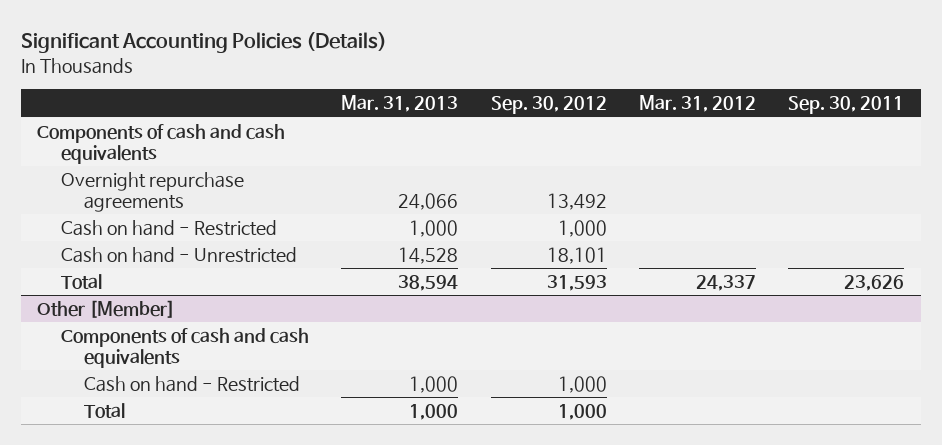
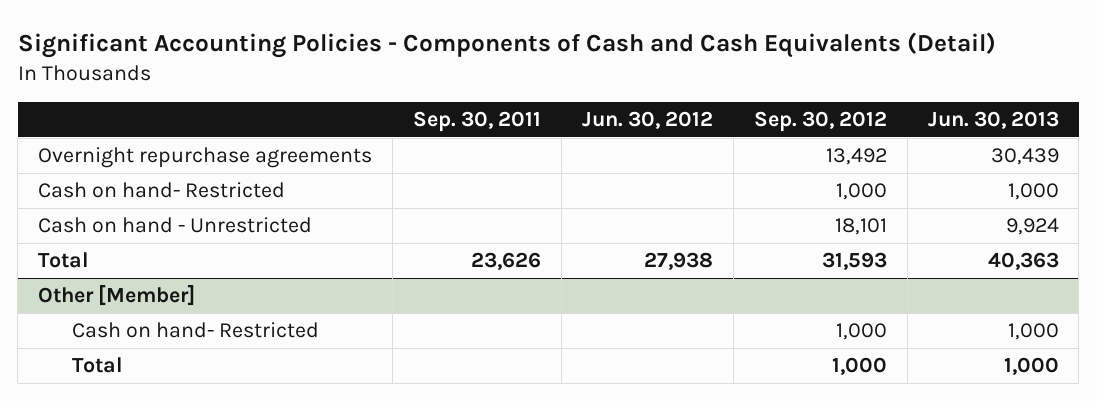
[21,32,388,54] Significant Accounting Policies (Details) -> [17,32,996,59] Significant Accounting Policies - Components of Cash and Cash Equivalents (Detail)
[341,95,459,113] Mar. 31, 2013 -> none
[639,95,757,113] Mar. 31, 2012 -> none
none -> [581,111,713,130] Jun. 30, 2012
none -> [927,111,1059,130] Jun. 30, 2013
[37,123,286,164] Components of cash and cash equivalents -> none
[60,219,277,236] Cash on hand - Restricted -> [38,182,286,199] Cash on hand- Restricted
[60,327,309,368] Components of cash and cash equivalents -> none
[83,375,300,392] Cash on hand - Restricted -> [72,322,320,339] Cash on hand- Restricted

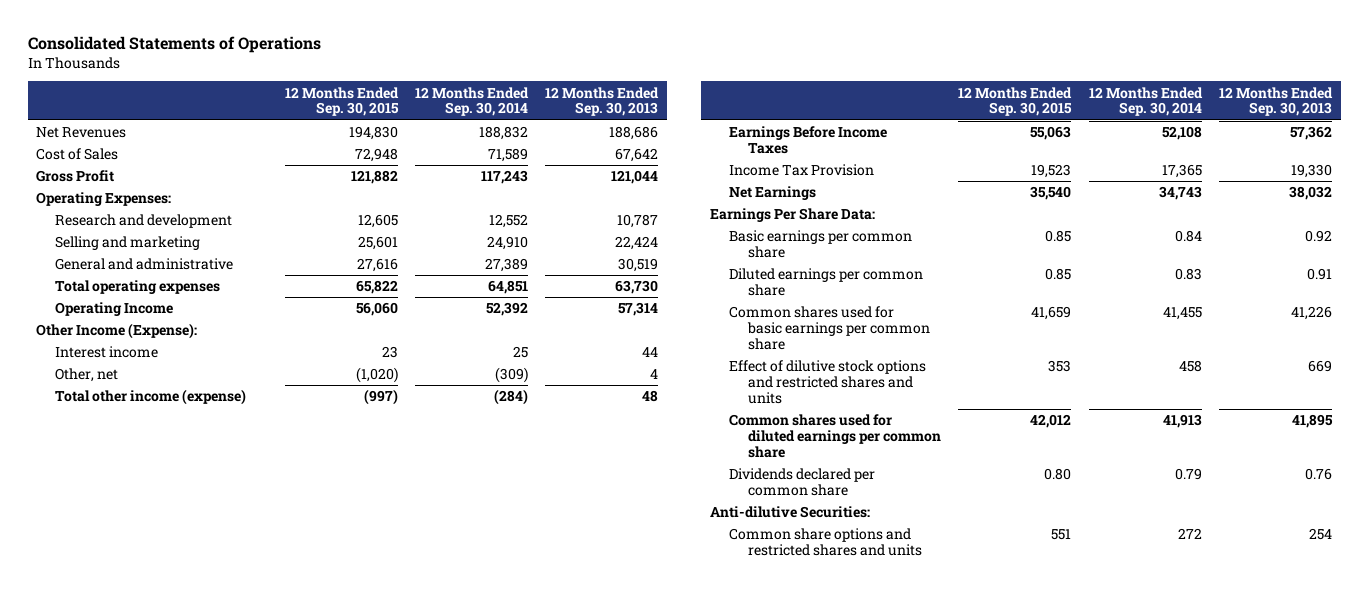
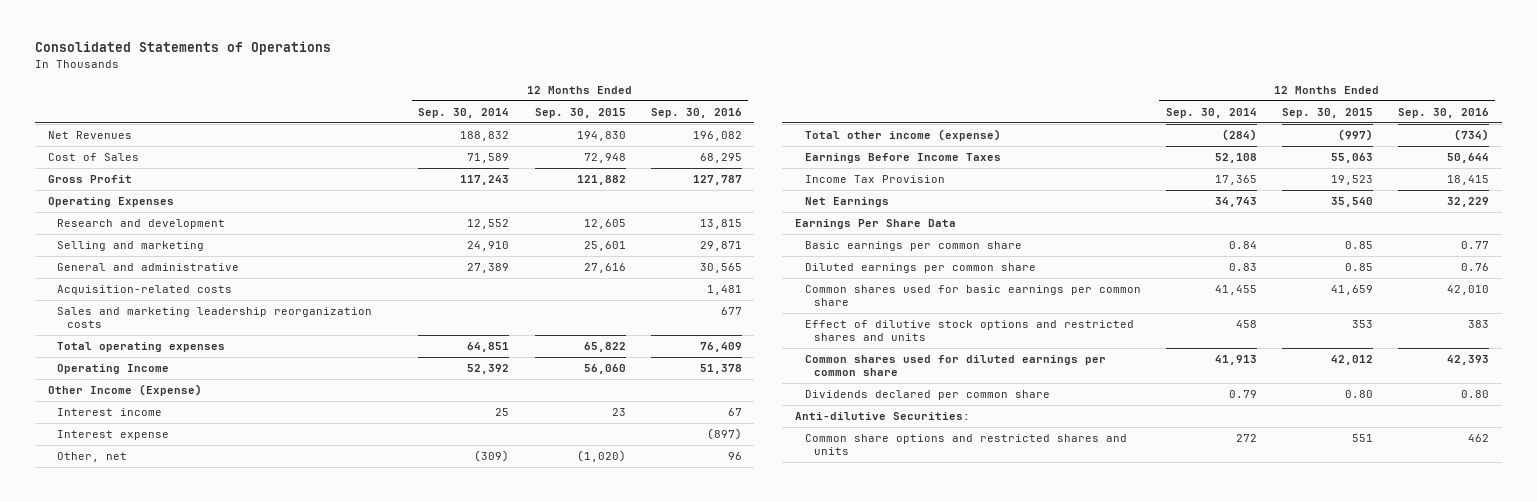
[545,86,660,117] 12 Months Ended Sep. 30, 2013 -> none
none -> [650,107,742,118] Sep. 30, 2016
[36,192,172,207] Operating Expenses: -> [47,197,174,208] Operating Expenses
none -> [57,285,233,296] Acquisition-related costs
none -> [57,307,373,329] Sales and marketing leadership reorganization costs
[36,323,198,340] Other Income (Expense): -> [47,384,202,397] Other Income (Expense)
none -> [57,430,170,441] Interest expense
[710,208,876,223] Earnings Per Share Data: -> [794,219,956,230] Earnings Per Share Data

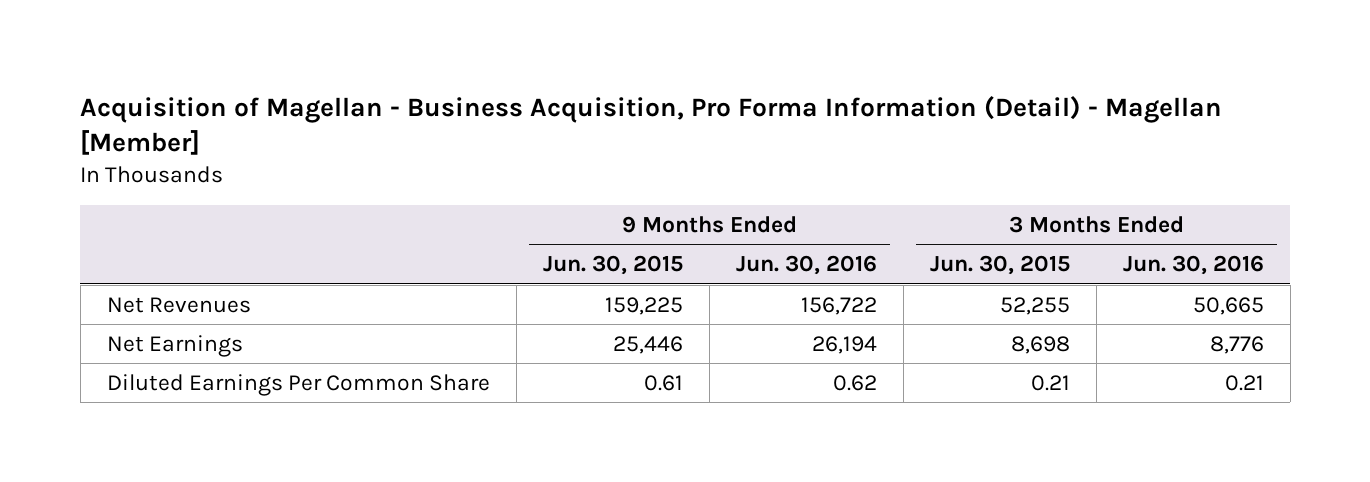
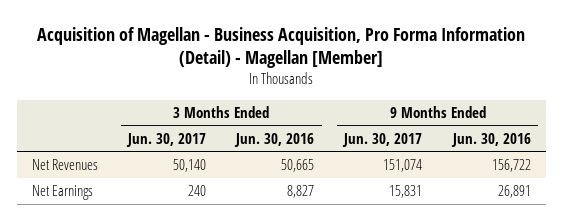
[542,255,683,276] Jun. 30, 2015 -> none
[929,255,1070,276] Jun. 30, 2015 -> none
none -> [126,132,207,147] Jun. 30, 2017
none -> [342,132,423,147] Jun. 30, 2017
[106,373,490,396] Diluted Earnings Per Common Share -> none
[811,335,877,354] 26,194 -> [497,185,531,199] 26,891
[1209,335,1264,354] 8,776 -> [287,185,315,199] 8,827

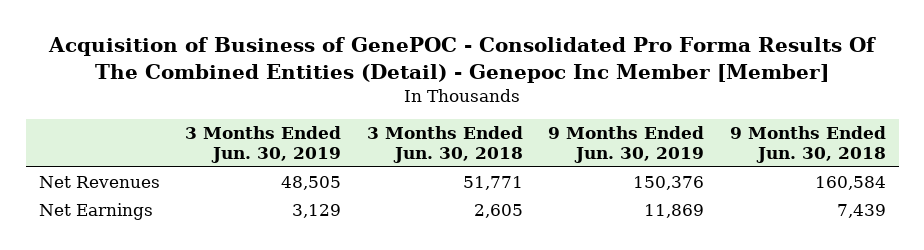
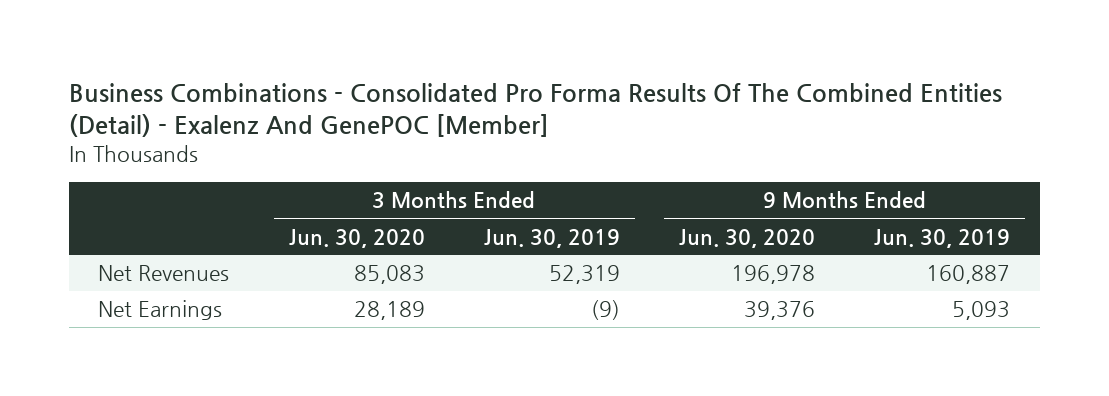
[48,37,877,83] Acquisition of Business of GenePOC - Consolidated Pro Forma Results Of The Combined Entities (Detail) - Genepoc Inc Member [Member] -> [68,82,1002,138] Business Combinations - Consolidated Pro Forma Results Of The Combined Entities (Detail) - Exalenz And GenePOC [Member]
[366,125,523,164] 3 Months Ended Jun. 30, 2018 -> none
[729,125,886,164] 9 Months Ended Jun. 30, 2018 -> none
none -> [288,228,425,248] Jun. 30, 2020
none -> [679,228,816,248] Jun. 30, 2020
[281,175,342,190] 48,505 -> [548,265,620,285] 52,319
[633,175,705,190] 150,376 -> [926,265,1011,285] 160,887
[292,203,342,218] 3,129 -> [590,300,620,321] (9)
[644,203,705,218] 11,869 -> [952,301,1011,321] 5,093

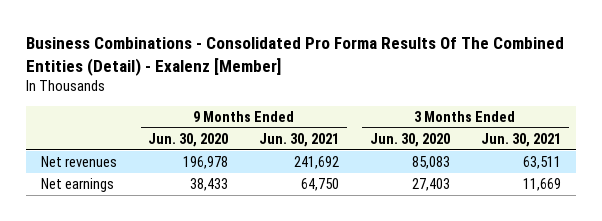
[68,82,1002,138] Business Combinations - Consolidated Pro Forma Results Of The Combined Entities (Detail) - Exalenz And GenePOC [Member] -> [25,36,564,76] Business Combinations - Consolidated Pro Forma Results Of The Combined Entities (Detail) - Exalenz [Member]
[483,228,620,248] Jun. 30, 2019 -> none
[874,228,1011,248] Jun. 30, 2019 -> none
none -> [259,133,340,148] Jun. 30, 2021
none -> [480,133,561,148] Jun. 30, 2021
[98,265,230,282] Net Revenues -> [41,156,118,168] Net revenues
[98,300,223,321] Net Earnings -> [41,178,115,193] Net earnings
[353,301,425,321] 28,189 -> [411,178,450,192] 27,403
[744,301,816,321] 39,376 -> [190,178,229,192] 38,433

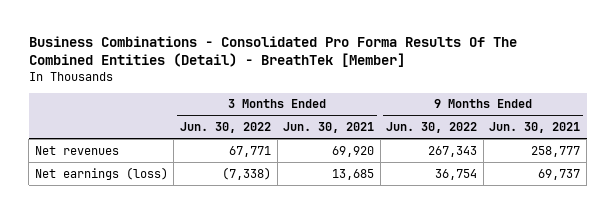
[25,36,564,76] Business Combinations - Consolidated Pro Forma Results Of The Combined Entities (Detail) - Exalenz [Member] -> [28,36,517,68] Business Combinations - Consolidated Pro Forma Results Of The Combined Entities (Detail) - BreathTek [Member]
[148,133,229,148] Jun. 30, 2020 -> none
[369,133,450,148] Jun. 30, 2020 -> none
none -> [180,122,272,134] Jun. 30, 2022
none -> [386,122,478,134] Jun. 30, 2022
[294,156,340,170] 241,692 -> [531,145,581,157] 258,777
[522,156,561,170] 63,511 -> [332,145,375,157] 69,920
[41,178,115,193] Net earnings -> [34,166,168,180] Net earnings (loss)
[301,178,340,192] 64,750 -> [538,168,581,180] 69,737
[522,178,561,192] 11,669 -> [332,168,375,180] 13,685

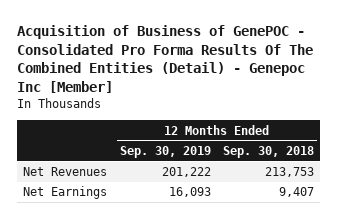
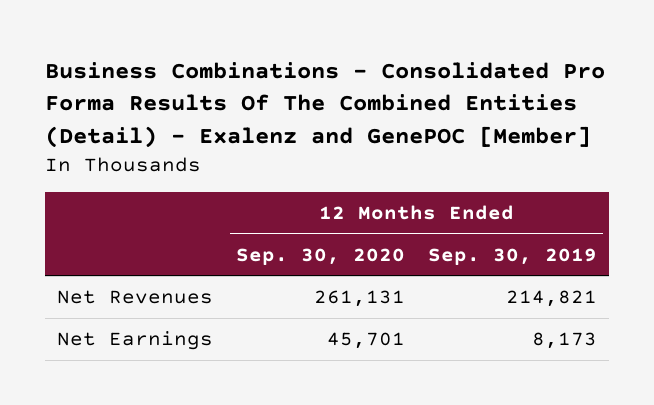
[17,25,314,94] Acquisition of Business of GenePOC - Consolidated Pro Forma Results Of The Combined Entities (Detail) - Genepoc Inc [Member] -> [45,61,606,148] Business Combinations - Consolidated Pro Forma Results Of The Combined Entities (Detail) - Exalenz and GenePOC [Member]
[222,146,314,159] Sep. 30, 2018 -> none
none -> [236,247,406,265] Sep. 30, 2020
[161,167,211,178] 201,222 -> [506,290,598,308] 214,821
[168,187,211,198] 16,093 -> [532,332,598,350] 8,173

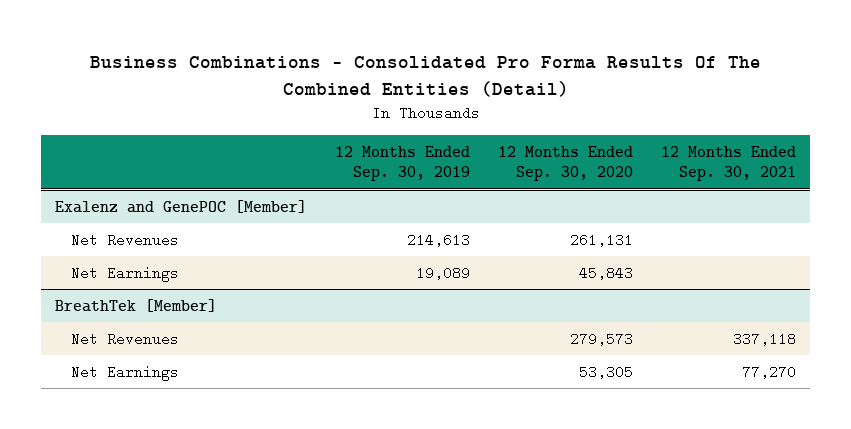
[45,61,606,148] Business Combinations - Consolidated Pro Forma Results Of The Combined Entities (Detail) - Exalenz and GenePOC [Member] -> [89,55,761,97] Business Combinations - Consolidated Pro Forma Results Of The Combined Entities (Detail)
none -> [660,145,796,182] 12 Months Ended Sep. 30, 2021
none -> [55,199,308,213] Exalenz and GenePOC [Member]
[506,290,598,308] 214,821 -> [407,232,471,247] 214,613
[327,332,406,350] 45,701 -> [579,265,634,280] 45,843
[532,332,598,350] 8,173 -> [416,265,471,280] 19,089
none -> [55,298,218,312] BreathTek [Member]
none -> [70,331,179,346] Net Revenues
none -> [70,364,179,381] Net Earnings

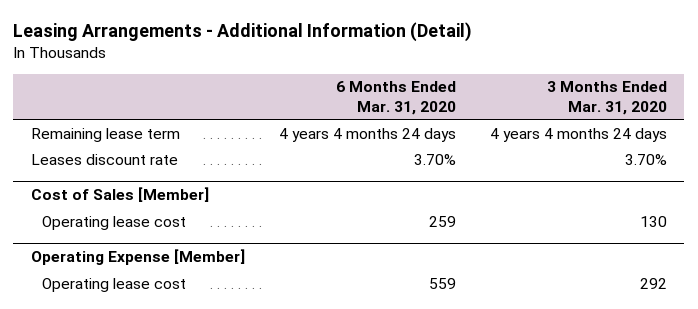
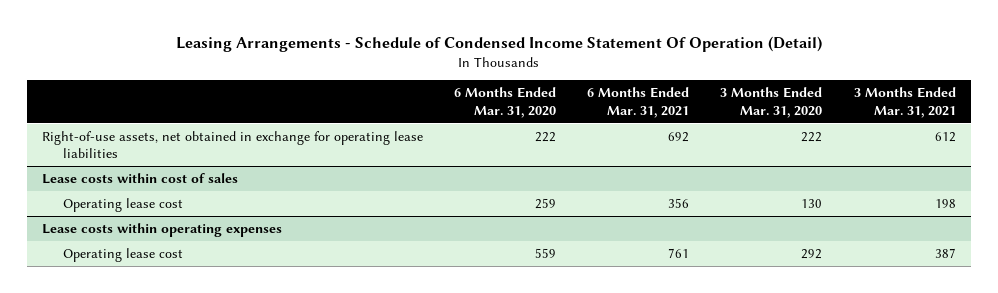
[13,22,473,43] Leasing Arrangements - Additional Information (Detail) -> [175,36,822,53] Leasing Arrangements - Schedule of Condensed Income Statement Of Operation (Detail)
none -> [587,87,690,118] 6 Months Ended Mar. 31, 2021
none -> [853,87,956,118] 3 Months Ended Mar. 31, 2021
[30,127,180,142] Remaining lease term -> none
[30,153,178,165] Leases discount rate -> none
none -> [42,130,424,159] Right-of-use assets, net obtained in exchange for operating lease liabilities
[30,187,209,203] Cost of Sales [Member] -> [42,172,239,184] Lease costs within cost of sales
[30,249,245,266] Operating Expense [Member] -> [42,222,283,237] Lease costs within operating expenses

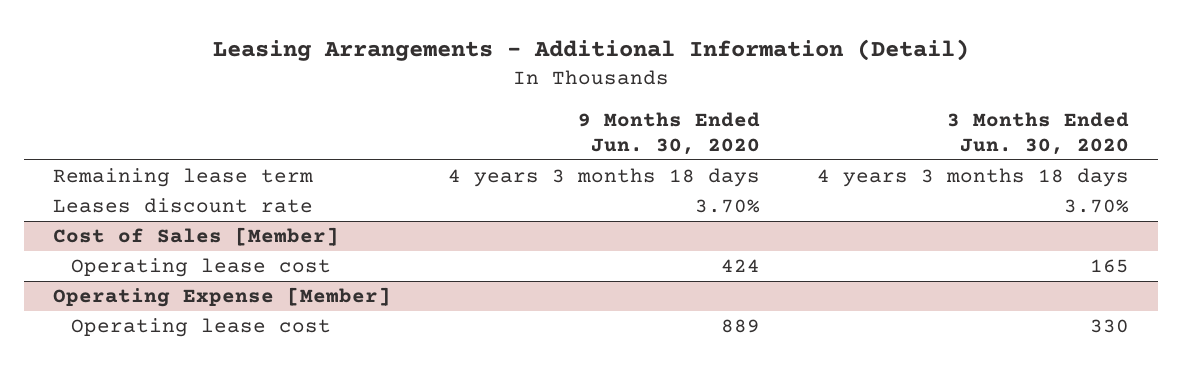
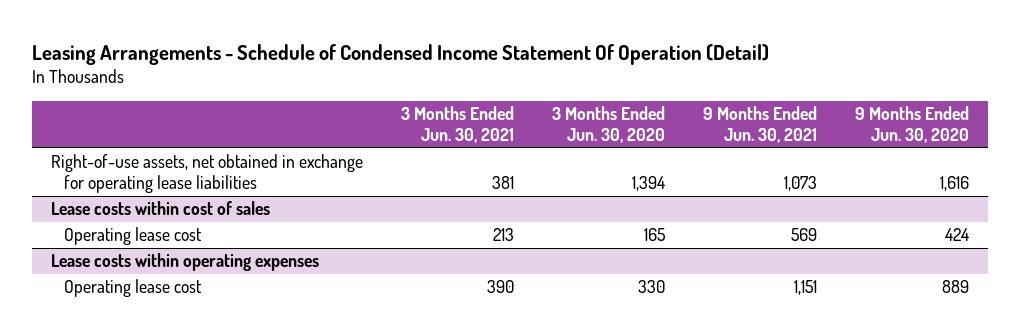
[213,39,970,62] Leasing Arrangements - Additional Information (Detail) -> [32,43,770,65] Leasing Arrangements - Schedule of Condensed Income Statement Of Operation (Detail)
none -> [401,106,515,144] 3 Months Ended Jun. 30, 2021
none -> [702,106,817,144] 9 Months Ended Jun. 30, 2021
[52,167,313,187] Remaining lease term -> none
[52,197,313,213] Leases discount rate -> none
none -> [51,154,364,194] Right-of-use assets, net obtained in exchange for operating lease liabilities
[52,226,339,246] Cost of Sales [Member] -> [51,201,271,216] Lease costs within cost of sales
[52,286,391,307] Operating Expense [Member] -> [51,253,320,272] Lease costs within operating expenses

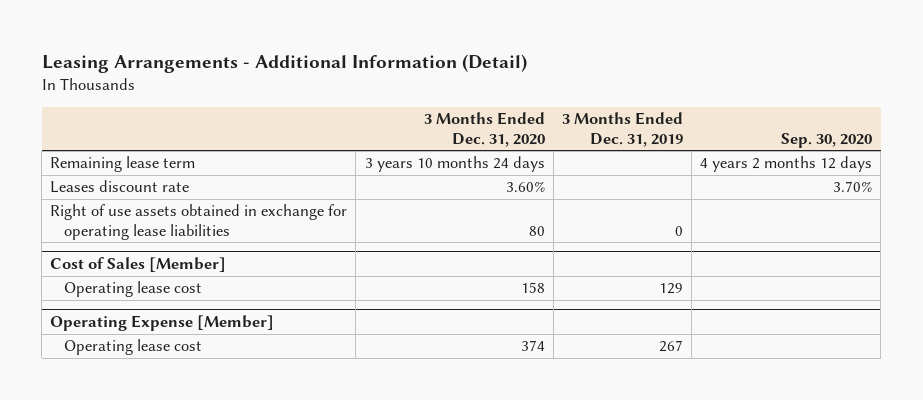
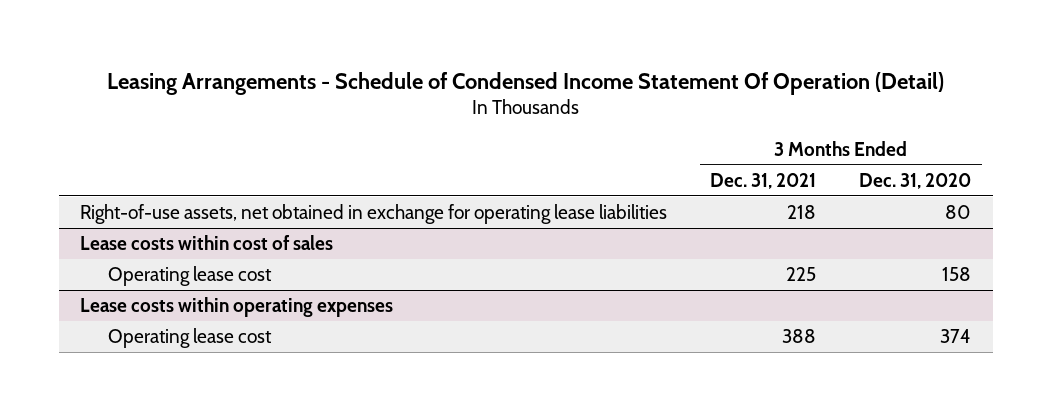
[41,53,527,73] Leasing Arrangements - Additional Information (Detail) -> [106,71,944,95] Leasing Arrangements - Schedule of Condensed Income Statement Of Operation (Detail)
[561,112,683,147] 3 Months Ended Dec. 31, 2019 -> none
[781,132,873,148] Sep. 30, 2020 -> none
none -> [710,172,817,189] Dec. 31, 2021
[50,156,196,173] Remaining lease term -> none
[50,180,190,194] Leases discount rate -> none
[50,204,348,240] Right of use assets obtained in exchange for operating lease liabilities -> [80,204,668,225] Right-of-use assets, net obtained in exchange for operating lease liabilities
[50,257,227,273] Cost of Sales [Member] -> [80,235,334,251] Lease costs within cost of sales
[50,315,275,332] Operating Expense [Member] -> [80,297,394,318] Lease costs within operating expenses

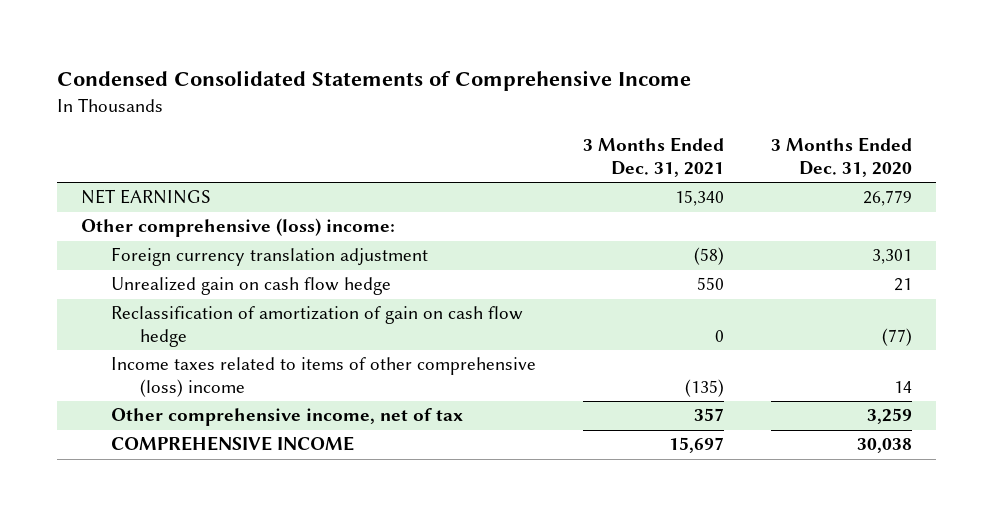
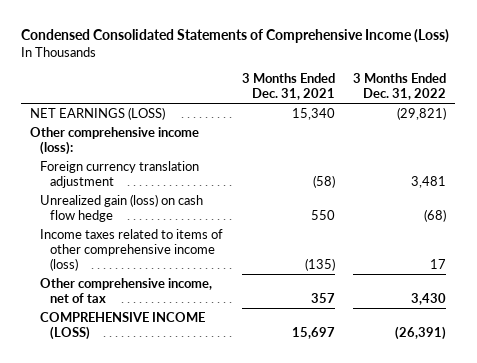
[56,70,691,92] Condensed Consolidated Statements of Comprehensive Income -> [21,29,450,44] Condensed Consolidated Statements of Comprehensive Income (Loss)
[771,137,913,178] 3 Months Ended Dec. 31, 2020 -> none
none -> [353,73,447,101] 3 Months Ended Dec. 31, 2022
[80,189,211,205] NET EARNINGS -> [30,106,166,120] NET EARNINGS (LOSS)
[80,218,395,238] Other comprehensive (loss) income: -> [30,126,200,155] Other comprehensive income (loss):
[110,306,523,348] Reclassification of amortization of gain on cash flow hedge -> none
[110,277,391,296] Unrealized gain on cash flow hedge -> [39,193,203,222] Unrealized gain (loss) on cash flow hedge
[110,357,536,398] Income taxes related to items of other comprehensive (loss) income -> [39,228,223,271] Income taxes related to items of other comprehensive income (loss)
[110,436,354,452] COMPREHENSIVE INCOME -> [39,311,205,340] COMPREHENSIVE INCOME (LOSS)

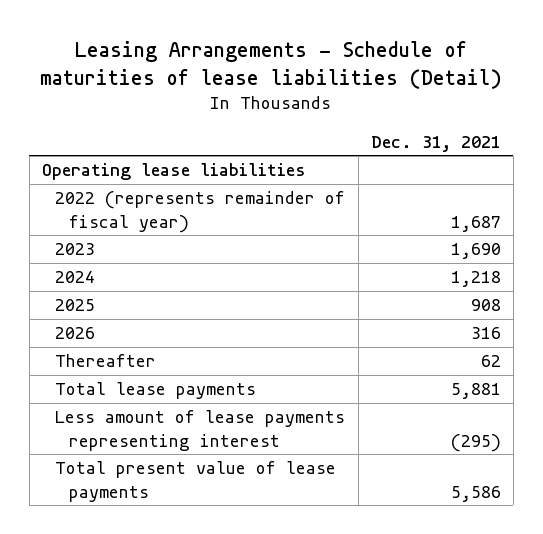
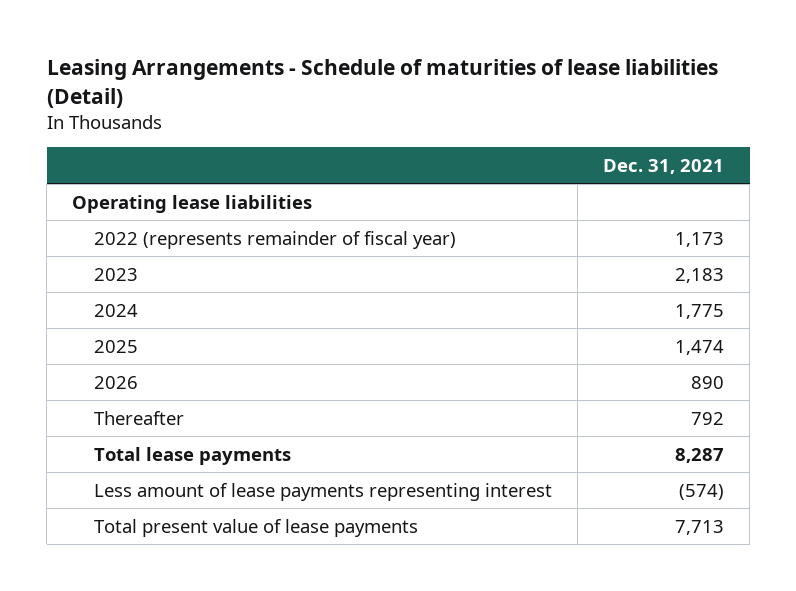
[450,215,501,232] 1,687 -> [675,231,725,247] 1,173
[450,243,501,260] 1,690 -> [675,267,725,283] 2,183
[450,271,501,288] 1,218 -> [675,303,725,319] 1,775
[470,299,501,312] 908 -> [675,339,725,355] 1,474
[470,327,501,340] 316 -> [691,375,725,389] 890
[480,355,501,368] 62 -> [691,411,725,425] 792
[450,383,501,400] 5,881 -> [675,447,725,463] 8,287
[450,433,501,452] (295) -> [679,483,725,500] (574)
[450,485,501,502] 5,586 -> [675,519,725,535] 7,713

